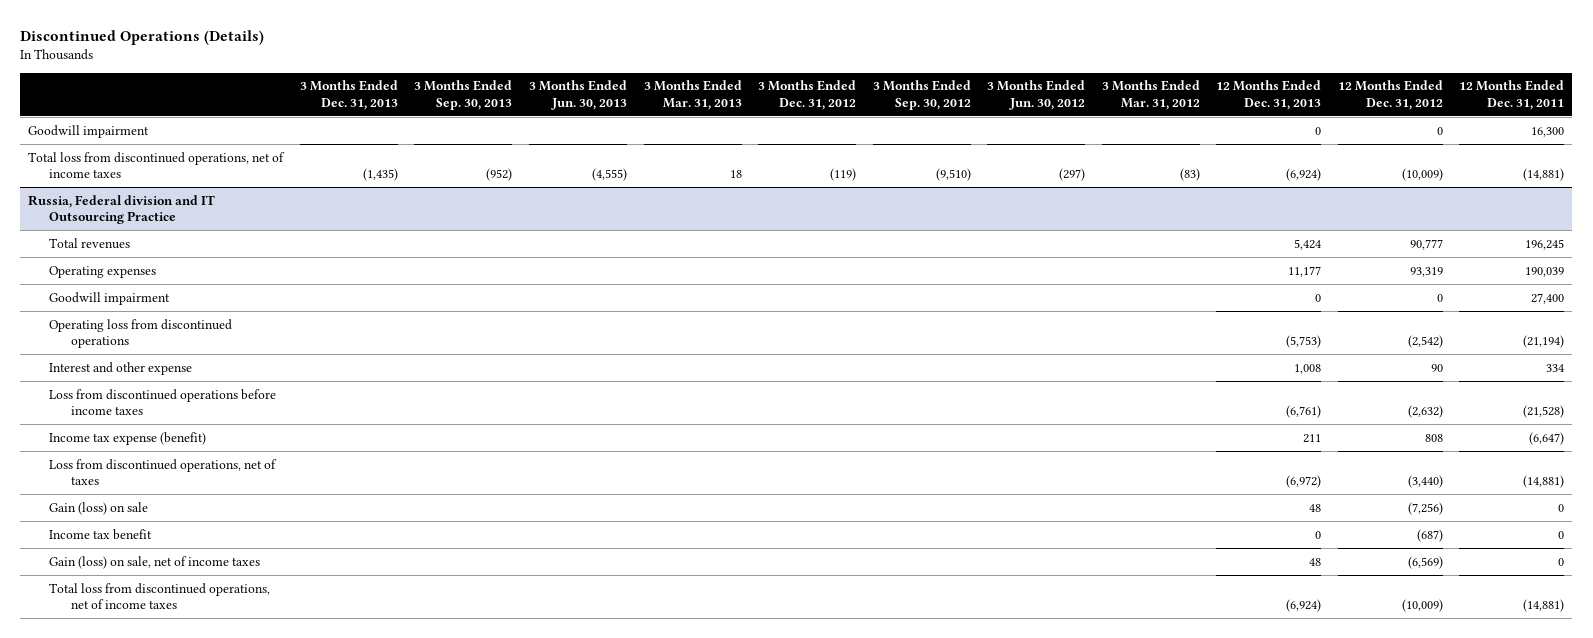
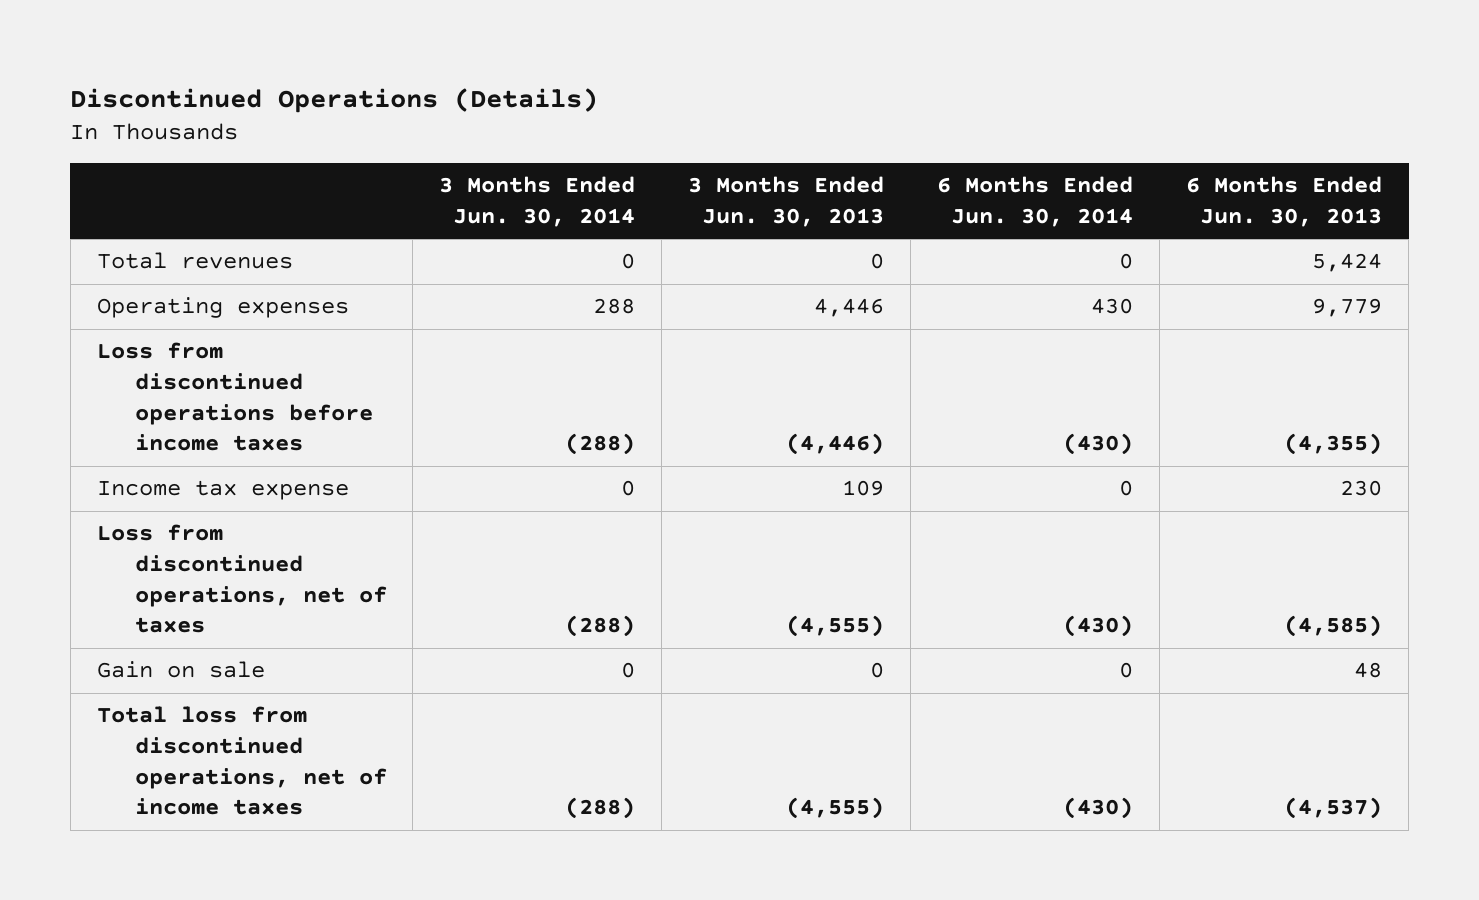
[299,80,398,110] 3 Months Ended Dec. 31, 2013 -> none
[414,80,513,110] 3 Months Ended Sep. 30, 2013 -> none
[643,80,742,110] 3 Months Ended Mar. 31, 2013 -> none
[758,80,857,110] 3 Months Ended Dec. 31, 2012 -> none
[872,80,971,110] 3 Months Ended Sep. 30, 2012 -> none
[987,80,1086,110] 3 Months Ended Jun. 30, 2012 -> none
[1101,80,1200,110] 3 Months Ended Mar. 31, 2012 -> none
[1216,80,1322,110] 12 Months Ended Dec. 31, 2013 -> none
[1337,80,1443,110] 12 Months Ended Dec. 31, 2012 -> none
[1459,80,1565,110] 12 Months Ended Dec. 31, 2011 -> none
none -> [439,176,636,227] 3 Months Ended Jun. 30, 2014
none -> [937,176,1134,227] 6 Months Ended Jun. 30, 2014
none -> [1186,176,1383,227] 6 Months Ended Jun. 30, 2013
[28,124,150,138] Goodwill impairment -> none
none -> [96,252,293,270] Total revenues
none -> [96,297,349,319] Operating expenses
none -> [96,342,373,452] Loss from discontinued operations before income taxes
none -> [96,480,349,501] Income tax expense
none -> [96,524,387,634] Loss from discontinued operations, net of taxes
none -> [96,661,265,679] Gain on sale
[28,194,216,225] Russia, Federal division and IT Outsourcing Practice -> none
[49,237,131,249] Total revenues -> none
[49,265,157,278] Operating expenses -> none
[49,291,171,305] Goodwill impairment -> none
[49,318,233,349] Operating loss from discontinued operations -> none
[49,361,193,375] Interest and other expense -> none
[49,388,277,416] Loss from discontinued operations before income taxes -> none
[49,431,207,445] Income tax expense (benefit) -> none
[49,458,278,486] Loss from discontinued operations, net of taxes -> none
[49,501,149,515] Gain (loss) on sale -> none
[49,528,153,540] Income tax benefit -> none
[49,555,261,569] Gain (loss) on sale, net of income taxes -> none
[49,582,271,610] Total loss from discontinued operations, net of income taxes -> none

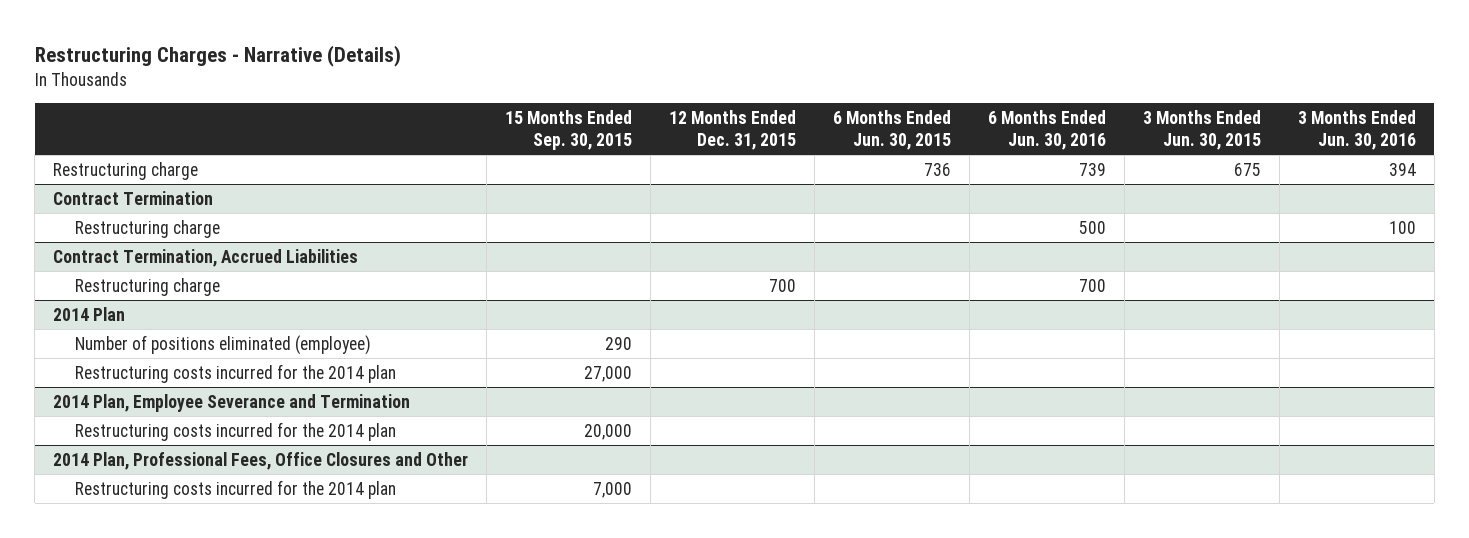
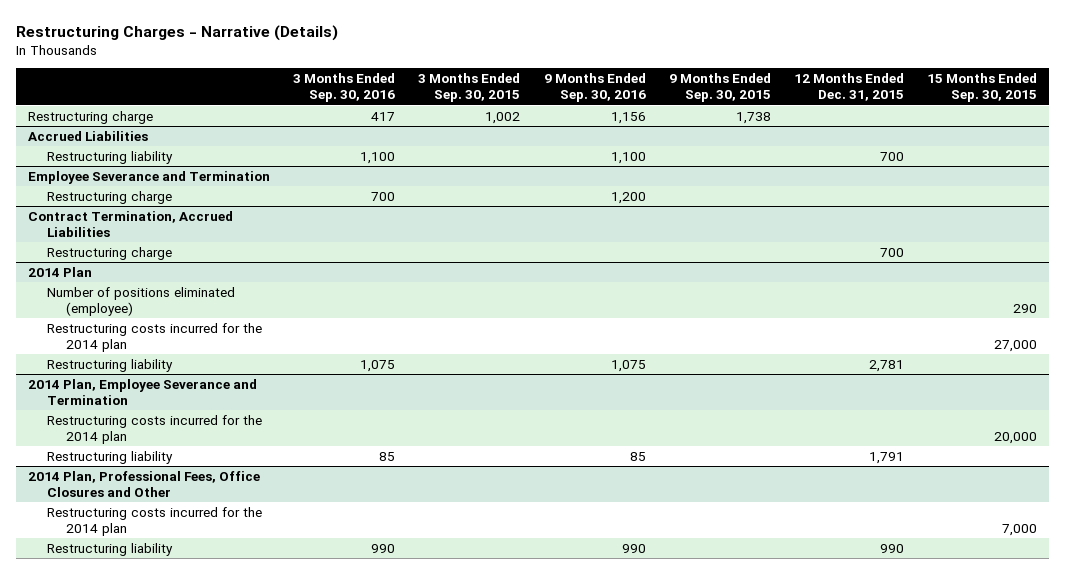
[832,110,951,151] 6 Months Ended Jun. 30, 2015 -> none
[987,110,1106,151] 6 Months Ended Jun. 30, 2016 -> none
[1142,110,1261,151] 3 Months Ended Jun. 30, 2015 -> none
[1297,110,1416,151] 3 Months Ended Jun. 30, 2016 -> none
none -> [293,73,396,103] 3 Months Ended Sep. 30, 2016
none -> [418,73,521,103] 3 Months Ended Sep. 30, 2015
none -> [543,73,646,103] 9 Months Ended Sep. 30, 2016
none -> [668,73,771,103] 9 Months Ended Sep. 30, 2015
[53,190,214,205] Contract Termination -> none
[74,219,220,238] Restructuring charge -> none
none -> [28,130,149,141] Accrued Liabilities
none -> [47,150,174,164] Restructuring liability
none -> [28,170,271,184] Employee Severance and Termination
none -> [47,190,173,204] Restructuring charge
none -> [47,358,174,372] Restructuring liability
none -> [47,450,174,464] Restructuring liability
none -> [47,542,174,556] Restructuring liability

